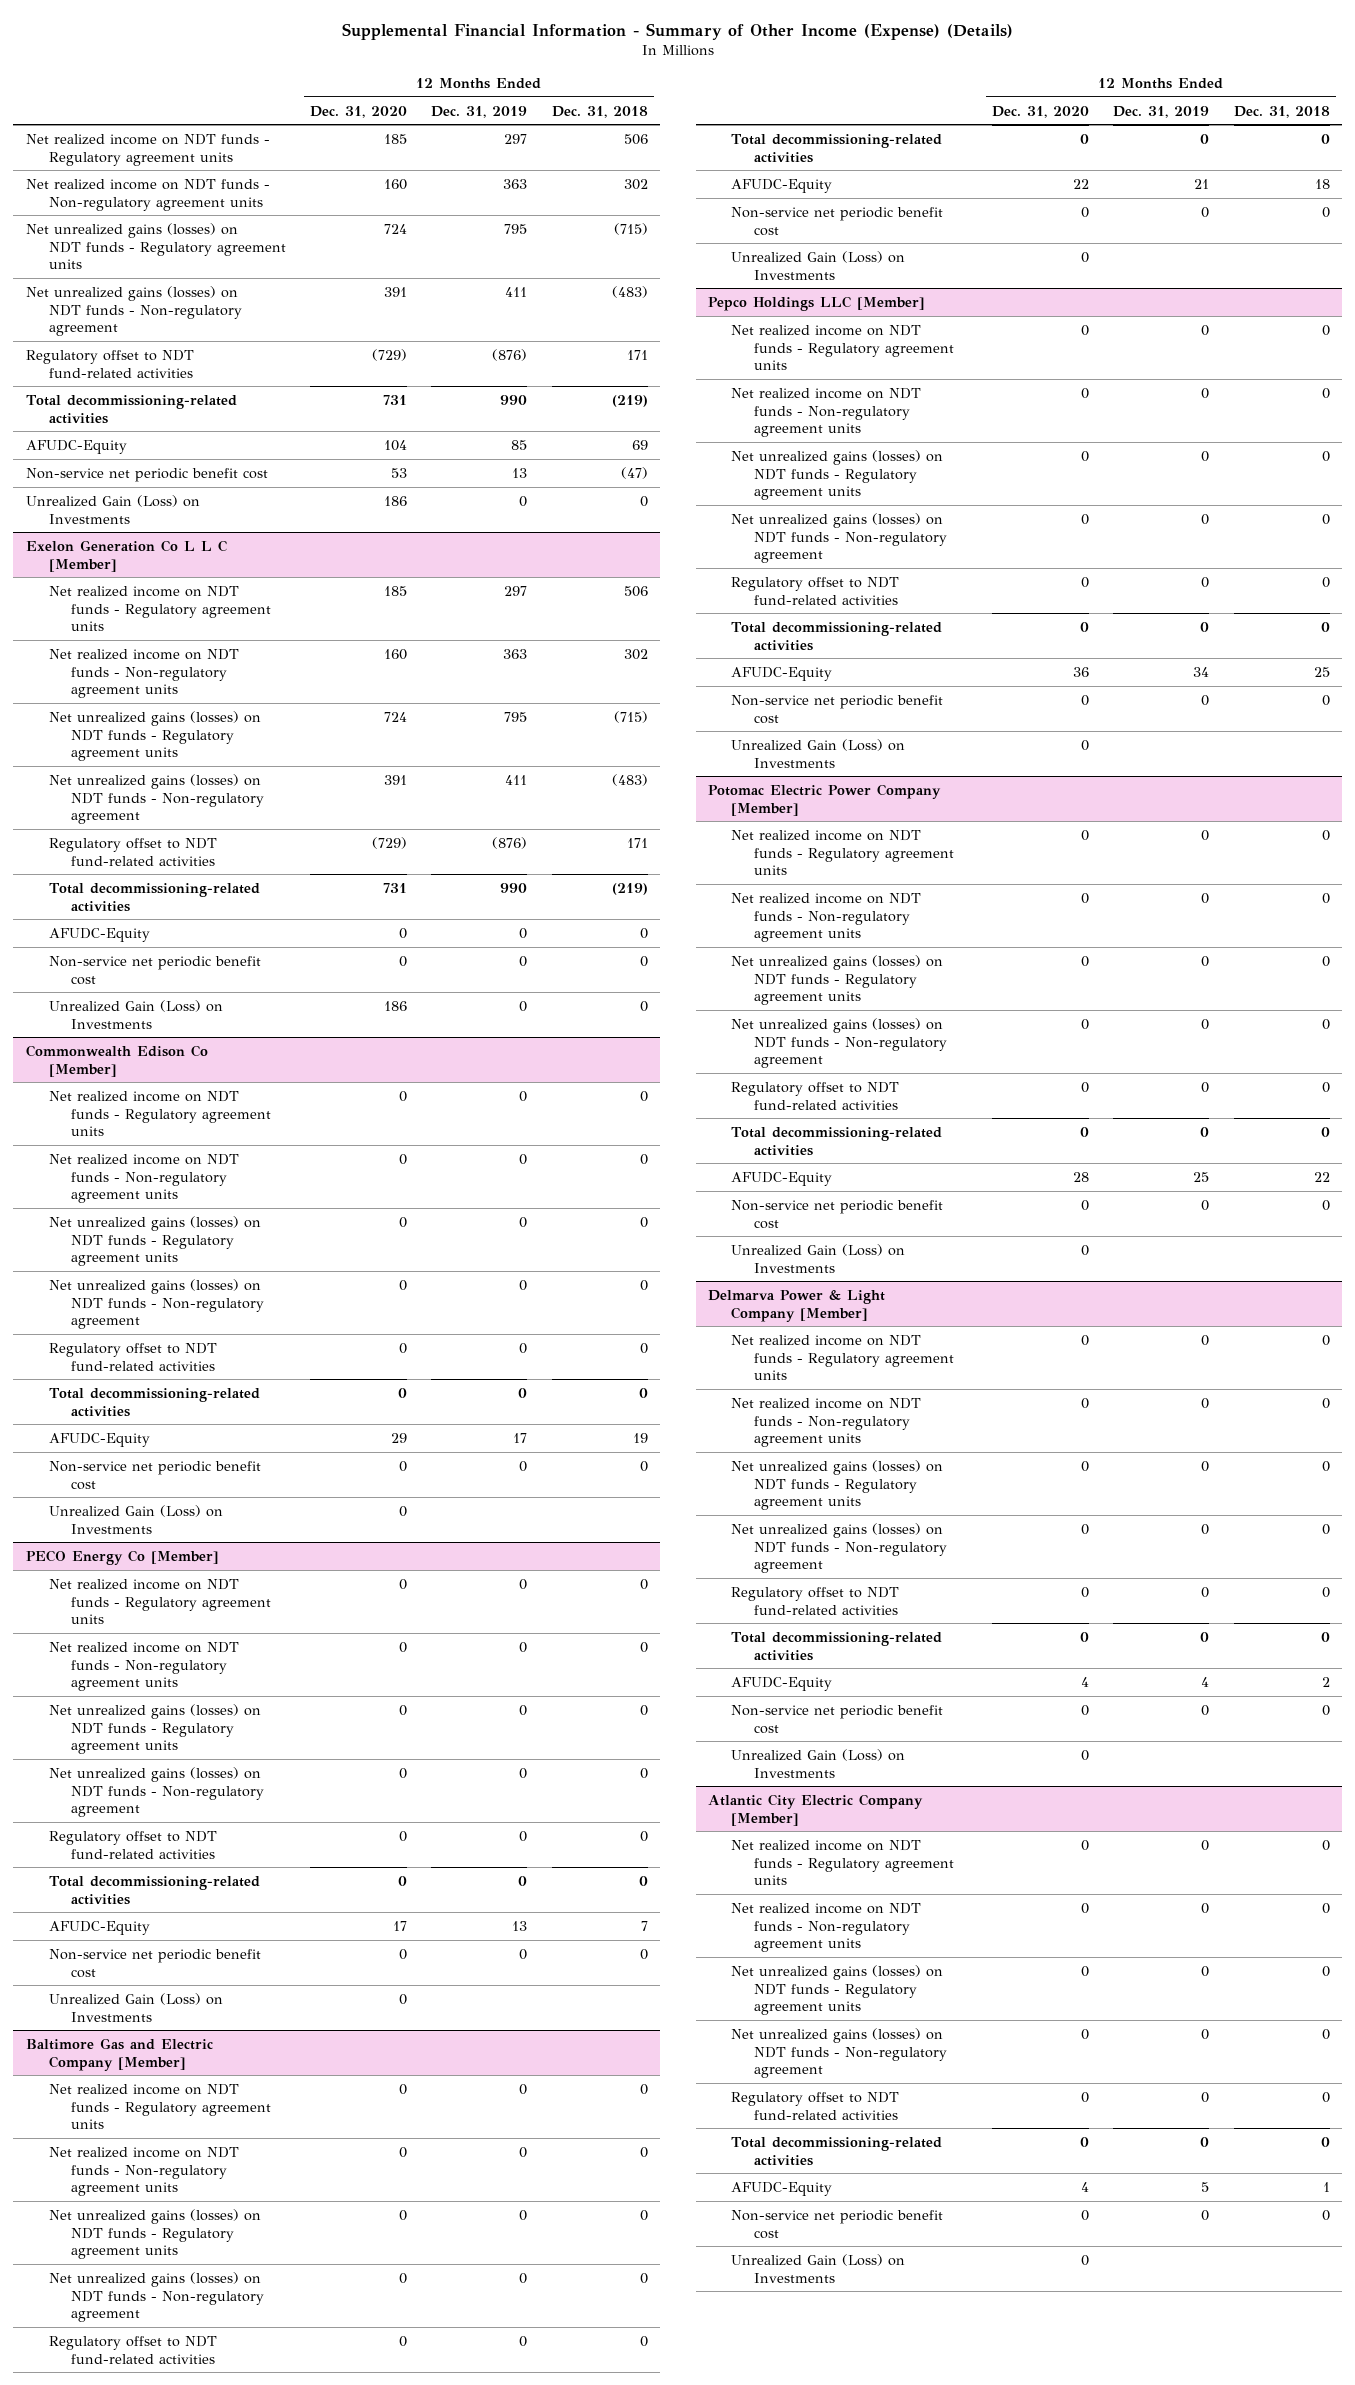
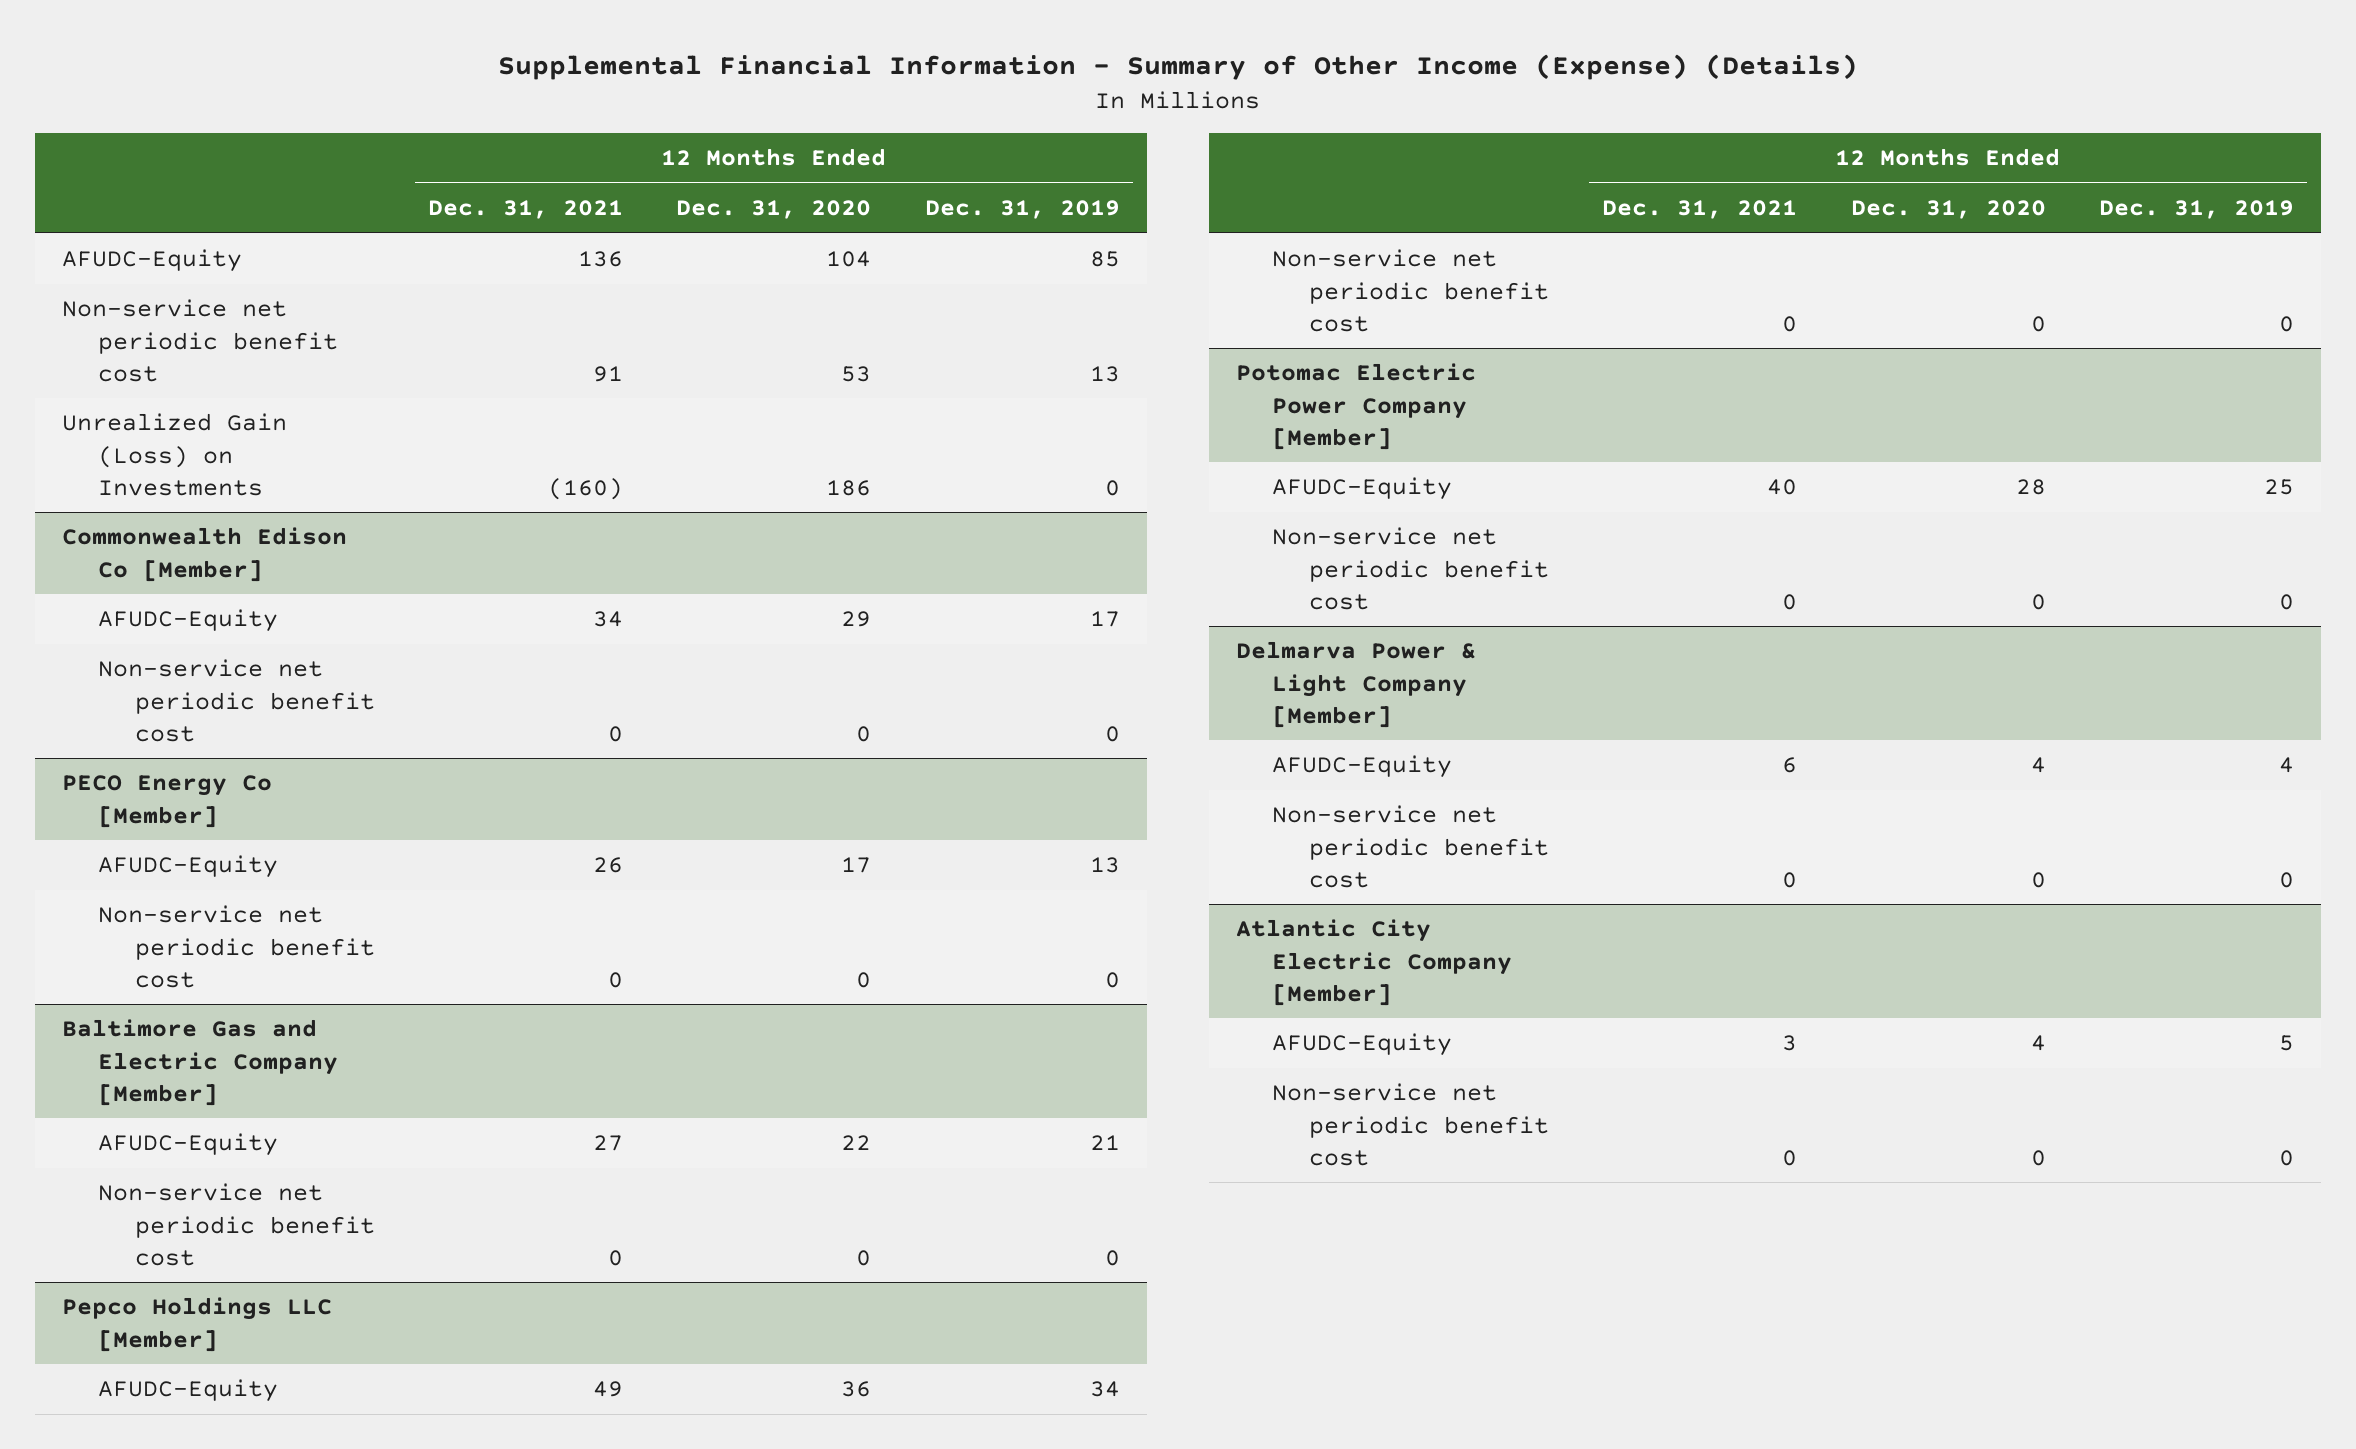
[551,105,648,118] Dec. 31, 2018 -> none
none -> [428,199,624,219] Dec. 31, 2021
[25,133,270,166] Net realized income on NDT funds - Regulatory agreement units -> none
[25,178,270,211] Net realized income on NDT funds - Non-regulatory agreement units -> none
[25,222,286,270] Net unrealized gains (losses) on NDT funds - Regulatory agreement units -> none
[25,285,242,337] Net unrealized gains (losses) on NDT funds - Non-regulatory agreement -> none
[25,349,194,378] Regulatory offset to NDT fund-related activities -> none
[25,394,237,424] Total decommissioning-related activities -> none
[25,539,227,572] Exelon Generation Co L L C [Member] -> none
[48,585,272,632] Net realized income on NDT funds - Regulatory agreement units -> none
[48,648,239,699] Net realized income on NDT funds - Non-regulatory agreement units -> none
[48,710,261,762] Net unrealized gains (losses) on NDT funds - Regulatory agreement units -> none
[48,773,265,825] Net unrealized gains (losses) on NDT funds - Non-regulatory agreement -> none
[48,837,217,866] Regulatory offset to NDT fund-related activities -> none
[48,882,260,912] Total decommissioning-related activities -> none
[48,927,150,942] AFUDC-Equity -> none
[48,955,261,985] Non-service net periodic benefit cost -> none
[48,999,223,1029] Unrealized Gain (Loss) on Investments -> none
[48,1090,272,1137] Net realized income on NDT funds - Regulatory agreement units -> none
[48,1153,239,1204] Net realized income on NDT funds - Non-regulatory agreement units -> none
[48,1215,261,1267] Net unrealized gains (losses) on NDT funds - Regulatory agreement units -> none
[48,1278,265,1330] Net unrealized gains (losses) on NDT funds - Non-regulatory agreement -> none
[48,1342,217,1371] Regulatory offset to NDT fund-related activities -> none
[48,1387,260,1417] Total decommissioning-related activities -> none
[48,1504,223,1534] Unrealized Gain (Loss) on Investments -> none
[48,1578,272,1625] Net realized income on NDT funds - Regulatory agreement units -> none
[48,1641,239,1692] Net realized income on NDT funds - Non-regulatory agreement units -> none
[48,1703,261,1755] Net unrealized gains (losses) on NDT funds - Regulatory agreement units -> none
[48,1766,265,1818] Net unrealized gains (losses) on NDT funds - Non-regulatory agreement -> none
[48,1830,217,1859] Regulatory offset to NDT fund-related activities -> none
[48,1875,260,1905] Total decommissioning-related activities -> none
[48,1992,223,2022] Unrealized Gain (Loss) on Investments -> none
[48,2083,272,2130] Net realized income on NDT funds - Regulatory agreement units -> none
[48,2146,239,2197] Net realized income on NDT funds - Non-regulatory agreement units -> none
[48,2208,261,2260] Net unrealized gains (losses) on NDT funds - Regulatory agreement units -> none
[48,2271,265,2323] Net unrealized gains (losses) on NDT funds - Non-regulatory agreement -> none
[48,2335,217,2364] Regulatory offset to NDT fund-related activities -> none
[730,133,942,163] Total decommissioning-related activities -> none
[730,250,905,280] Unrealized Gain (Loss) on Investments -> none
[730,324,954,371] Net realized income on NDT funds - Regulatory agreement units -> none
[730,387,921,438] Net realized income on NDT funds - Non-regulatory agreement units -> none
[730,449,943,501] Net unrealized gains (losses) on NDT funds - Regulatory agreement units -> none
[730,512,947,564] Net unrealized gains (losses) on NDT funds - Non-regulatory agreement -> none
[730,576,899,605] Regulatory offset to NDT fund-related activities -> none
[730,621,942,651] Total decommissioning-related activities -> none
[730,738,905,768] Unrealized Gain (Loss) on Investments -> none
[730,829,954,876] Net realized income on NDT funds - Regulatory agreement units -> none
[730,892,921,943] Net realized income on NDT funds - Non-regulatory agreement units -> none
[730,954,943,1006] Net unrealized gains (losses) on NDT funds - Regulatory agreement units -> none
[730,1017,947,1069] Net unrealized gains (losses) on NDT funds - Non-regulatory agreement -> none
[730,1081,899,1110] Regulatory offset to NDT fund-related activities -> none
[730,1126,942,1156] Total decommissioning-related activities -> none
[730,1243,905,1273] Unrealized Gain (Loss) on Investments -> none
[730,1334,954,1381] Net realized income on NDT funds - Regulatory agreement units -> none
[730,1397,921,1448] Net realized income on NDT funds - Non-regulatory agreement units -> none
[730,1459,943,1511] Net unrealized gains (losses) on NDT funds - Regulatory agreement units -> none
[730,1522,947,1574] Net unrealized gains (losses) on NDT funds - Non-regulatory agreement -> none
[730,1586,899,1615] Regulatory offset to NDT fund-related activities -> none
[730,1631,942,1661] Total decommissioning-related activities -> none
[730,1748,905,1778] Unrealized Gain (Loss) on Investments -> none
[730,1839,954,1886] Net realized income on NDT funds - Regulatory agreement units -> none
[730,1902,921,1953] Net realized income on NDT funds - Non-regulatory agreement units -> none
[730,1964,943,2016] Net unrealized gains (losses) on NDT funds - Regulatory agreement units -> none
[730,2027,947,2079] Net unrealized gains (losses) on NDT funds - Non-regulatory agreement -> none
[730,2091,899,2120] Regulatory offset to NDT fund-related activities -> none
[730,2136,942,2166] Total decommissioning-related activities -> none
[730,2253,905,2283] Unrealized Gain (Loss) on Investments -> none

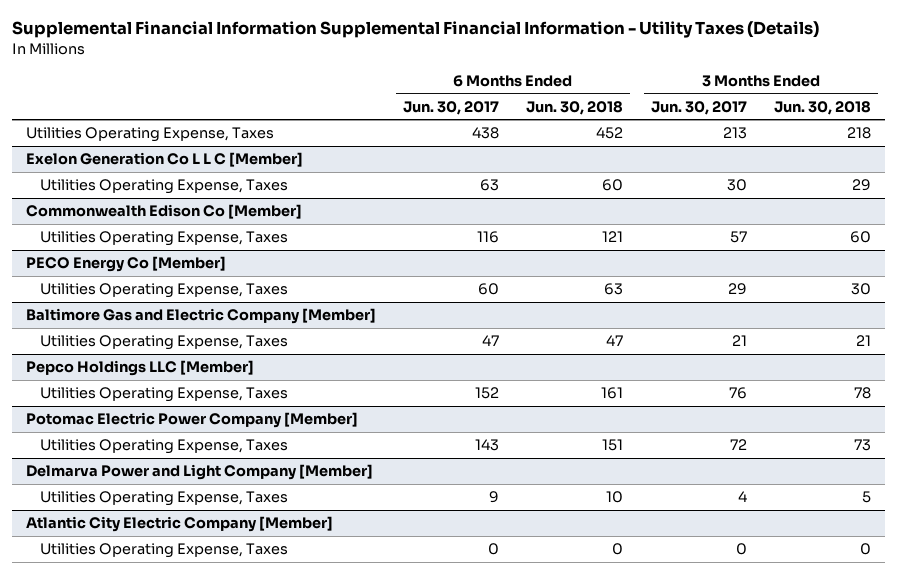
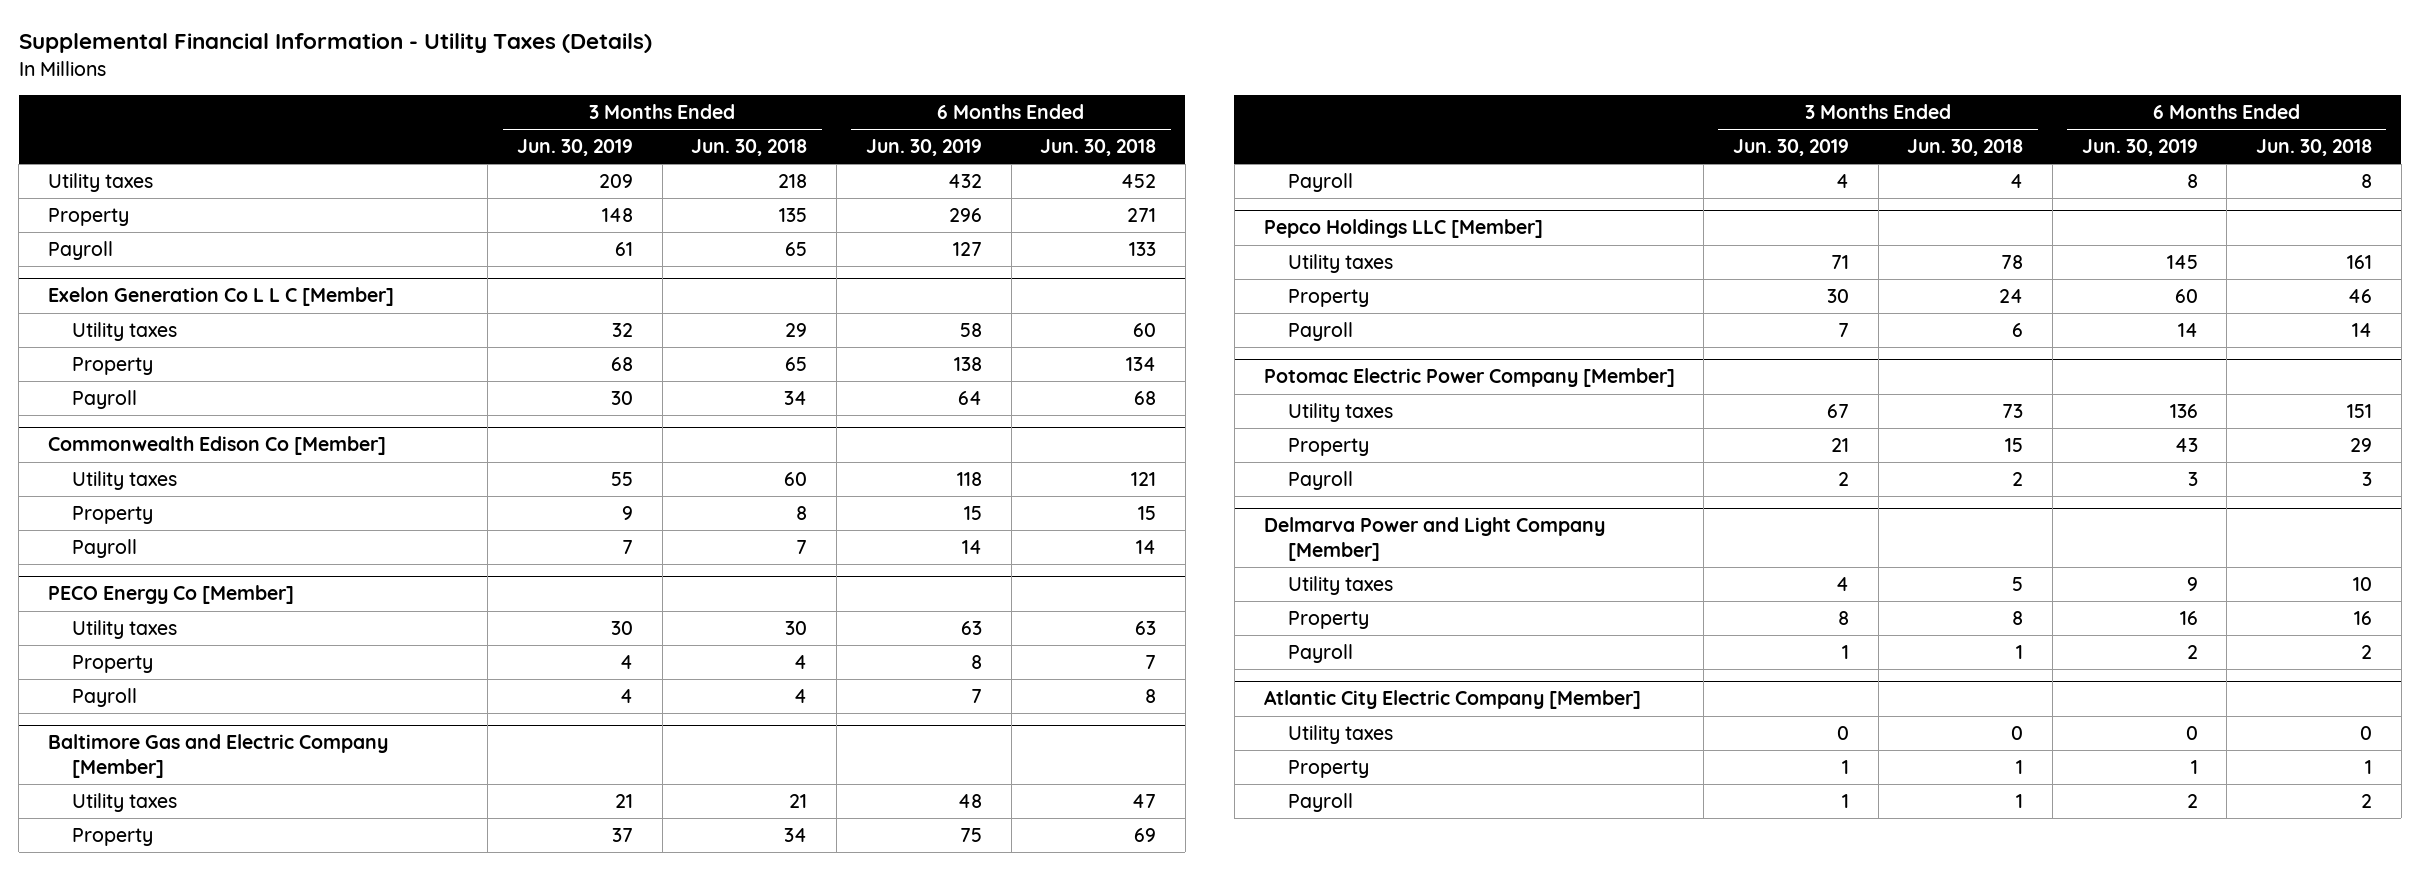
[11,21,819,39] Supplemental Financial Information Supplemental Financial Information - Utility Taxes (Details) -> [18,33,652,54] Supplemental Financial Information - Utility Taxes (Details)
[402,100,499,115] Jun. 30, 2017 -> none
[650,100,747,115] Jun. 30, 2017 -> none
none -> [517,139,634,157] Jun. 30, 2019
none -> [865,139,982,157] Jun. 30, 2019
[25,127,274,143] Utilities Operating Expense, Taxes -> [47,173,153,193] Utility taxes
none -> [47,208,129,227] Property
none -> [47,241,113,261] Payroll
[39,179,288,195] Utilities Operating Expense, Taxes -> [72,322,178,342] Utility taxes
none -> [72,357,154,376] Property
none -> [72,390,138,410] Payroll
[39,231,288,247] Utilities Operating Expense, Taxes -> [72,471,178,491] Utility taxes
none -> [72,506,154,525] Property
none -> [72,539,138,559] Payroll
[39,283,288,299] Utilities Operating Expense, Taxes -> [72,620,178,640] Utility taxes
none -> [72,655,154,674] Property
none -> [72,688,138,708] Payroll
[39,335,288,351] Utilities Operating Expense, Taxes -> [72,793,178,813] Utility taxes
none -> [72,828,154,847] Property
none -> [1288,173,1354,193] Payroll
[39,387,288,403] Utilities Operating Expense, Taxes -> [1288,254,1394,274] Utility taxes
none -> [1288,289,1370,308] Property
none -> [1288,322,1354,342] Payroll
[39,439,288,455] Utilities Operating Expense, Taxes -> [1288,403,1394,423] Utility taxes
none -> [1288,438,1370,457] Property
none -> [1288,471,1354,491] Payroll
[39,491,288,507] Utilities Operating Expense, Taxes -> [1288,576,1394,596] Utility taxes
none -> [1288,611,1370,630] Property
none -> [1288,644,1354,664] Payroll
[39,543,288,559] Utilities Operating Expense, Taxes -> [1288,725,1394,745] Utility taxes
none -> [1288,760,1370,779] Property
none -> [1288,793,1354,813] Payroll

